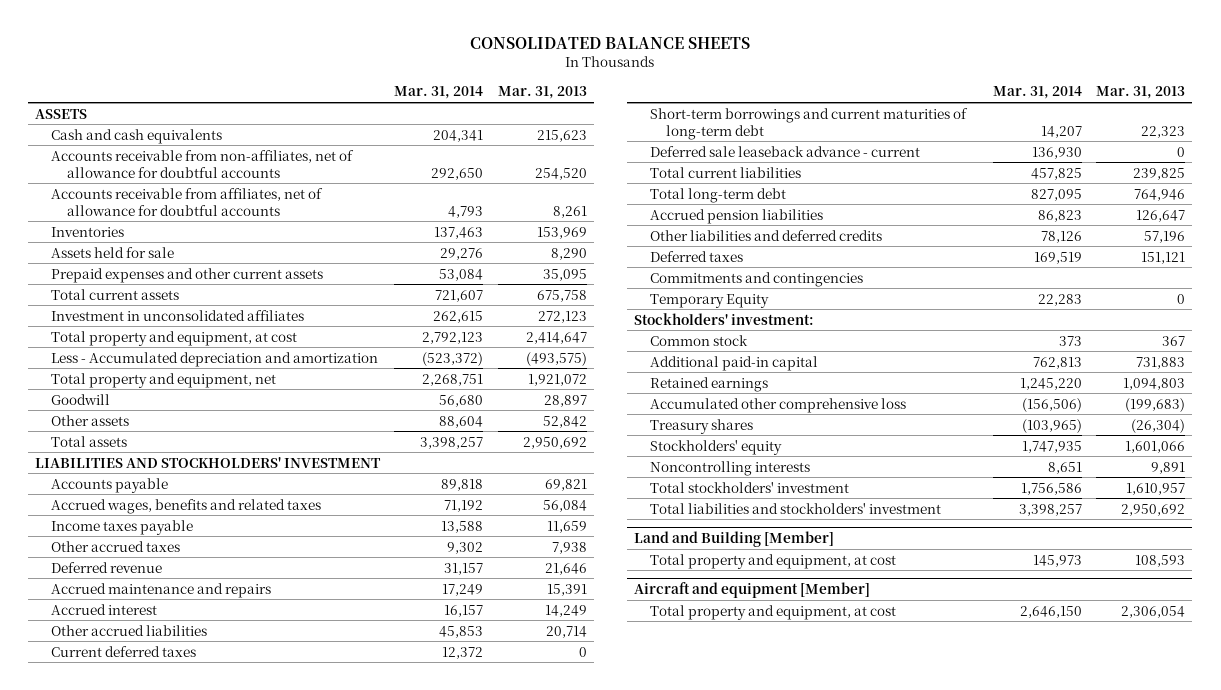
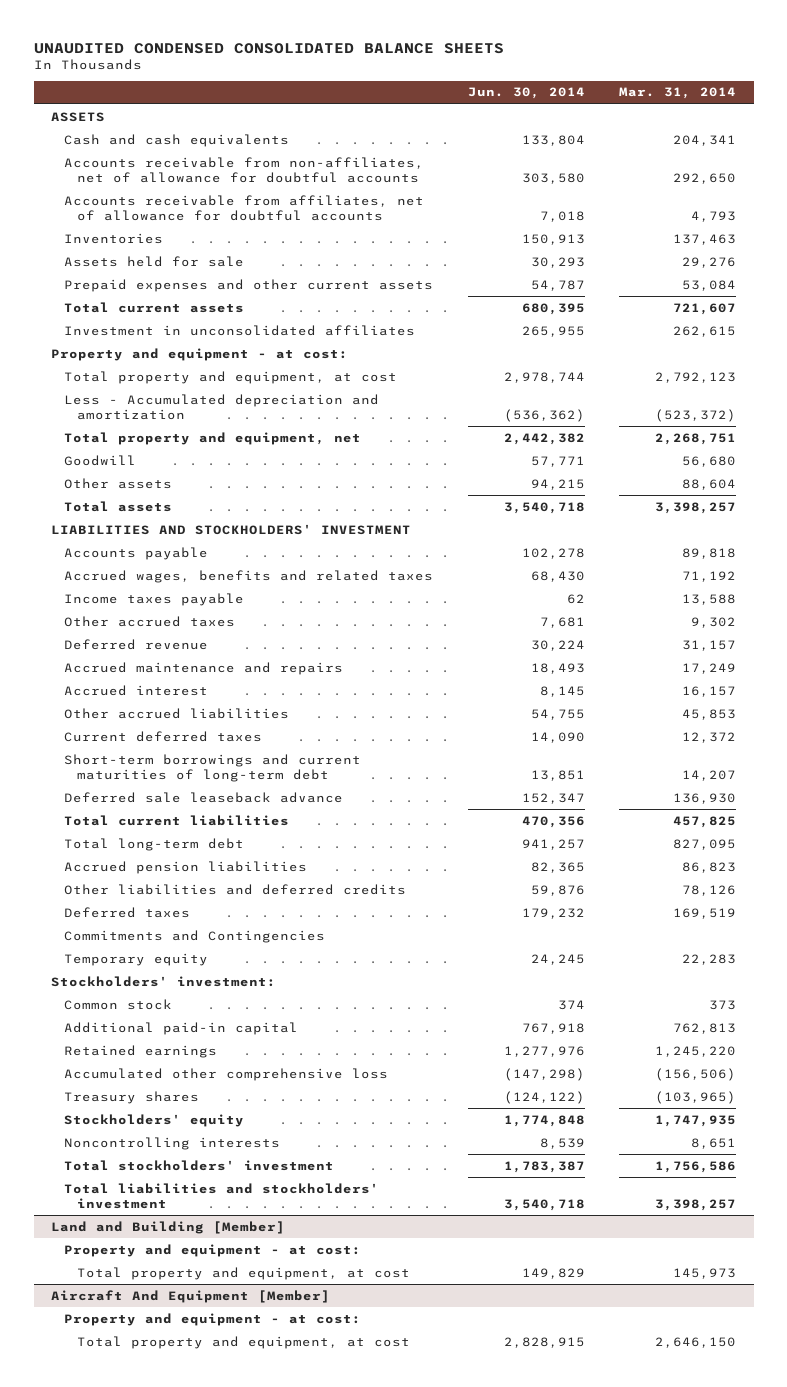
[470,37,751,50] CONSOLIDATED BALANCE SHEETS -> [33,42,504,54] UNAUDITED CONDENSED CONSOLIDATED BALANCE SHEETS
[497,86,587,100] Mar. 31, 2013 -> none
none -> [467,87,585,100] Jun. 30, 2014
none -> [51,347,349,361] Property and equipment - at cost:
[650,145,921,157] Deferred sale leaseback advance - current -> [64,791,344,803] Deferred sale leaseback advance
[650,271,864,287] Commitments and contingencies -> [64,929,326,943] Commitments and Contingencies
[650,293,770,308] Temporary Equity -> [64,952,209,966] Temporary equity
none -> [64,1243,362,1257] Property and equipment - at cost:
[634,582,871,599] Aircraft and equipment [Member] -> [51,1289,331,1303] Aircraft And Equipment [Member]
none -> [64,1312,362,1326] Property and equipment - at cost:

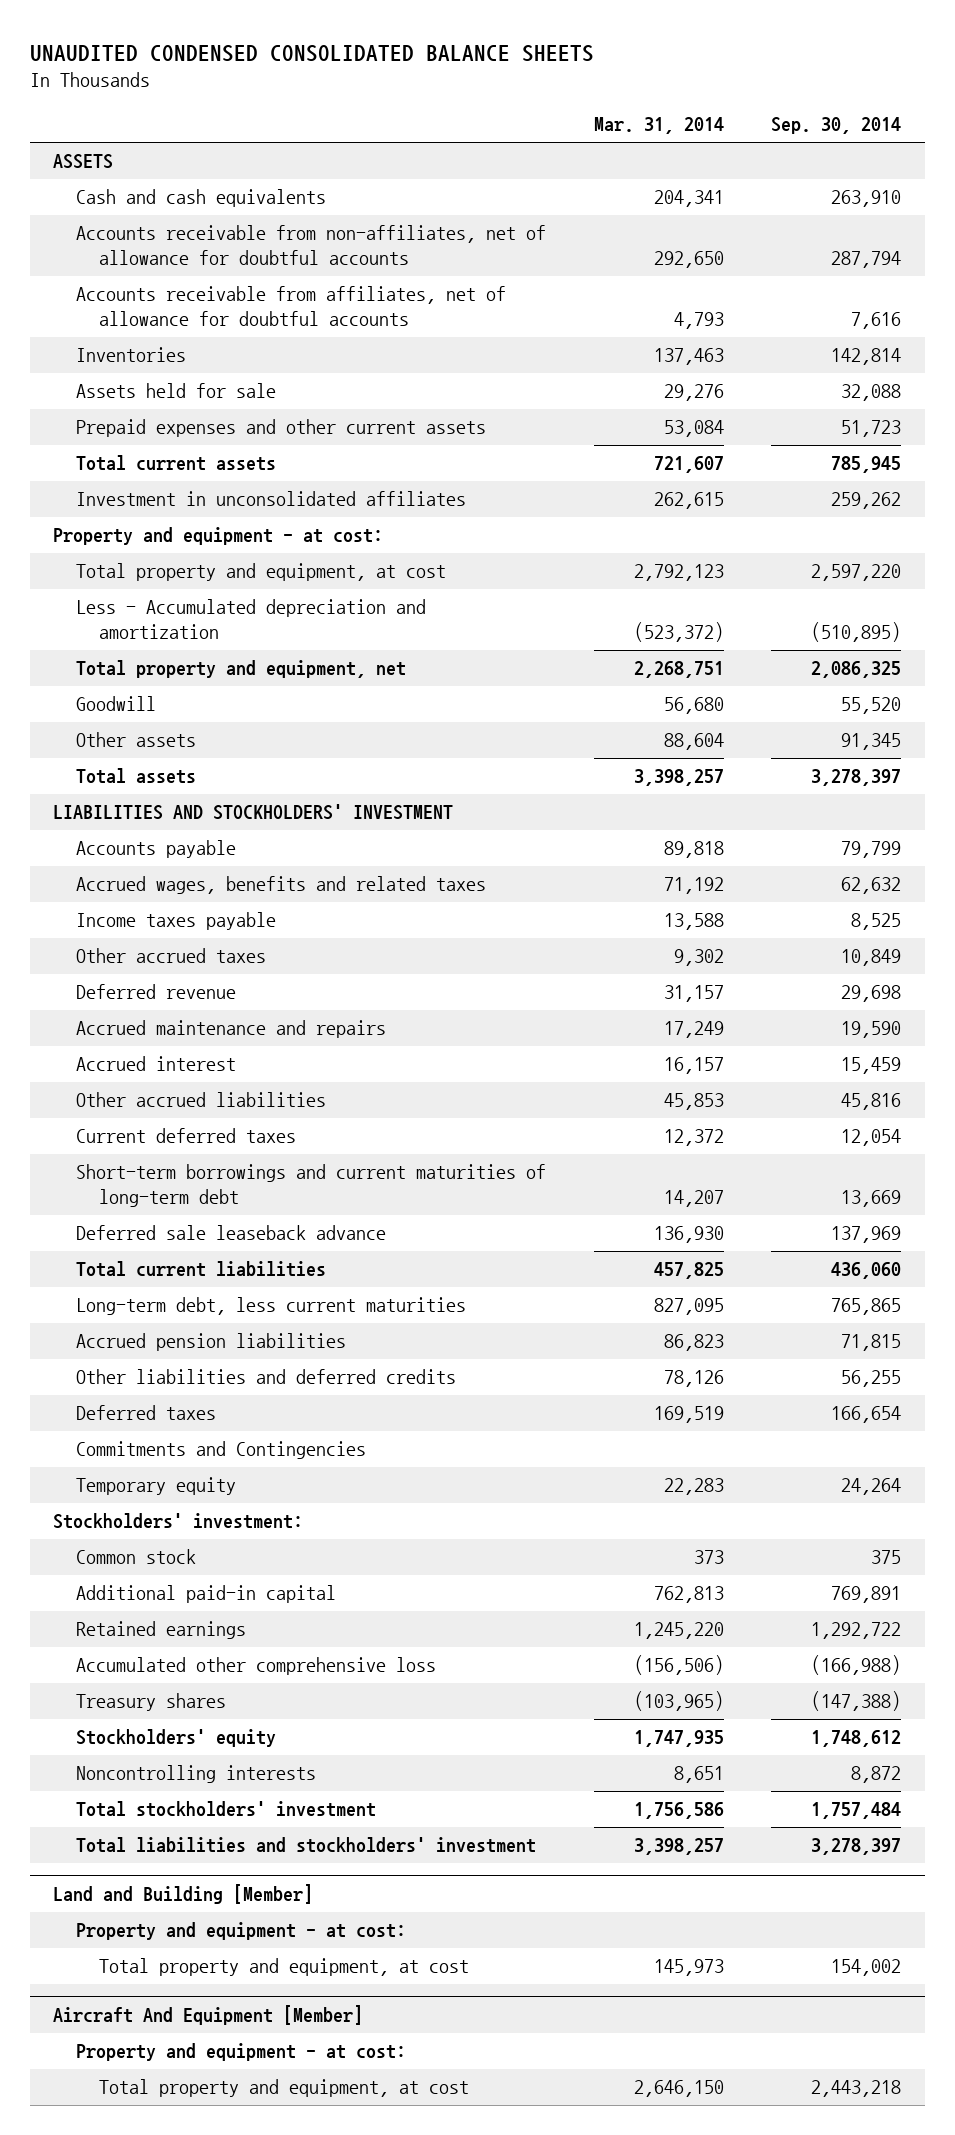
[467,87,585,100] Jun. 30, 2014 -> none
none -> [771,117,902,135] Sep. 30, 2014
[64,837,245,851] Total long-term debt -> [76,1297,467,1316] Long-term debt, less current maturities

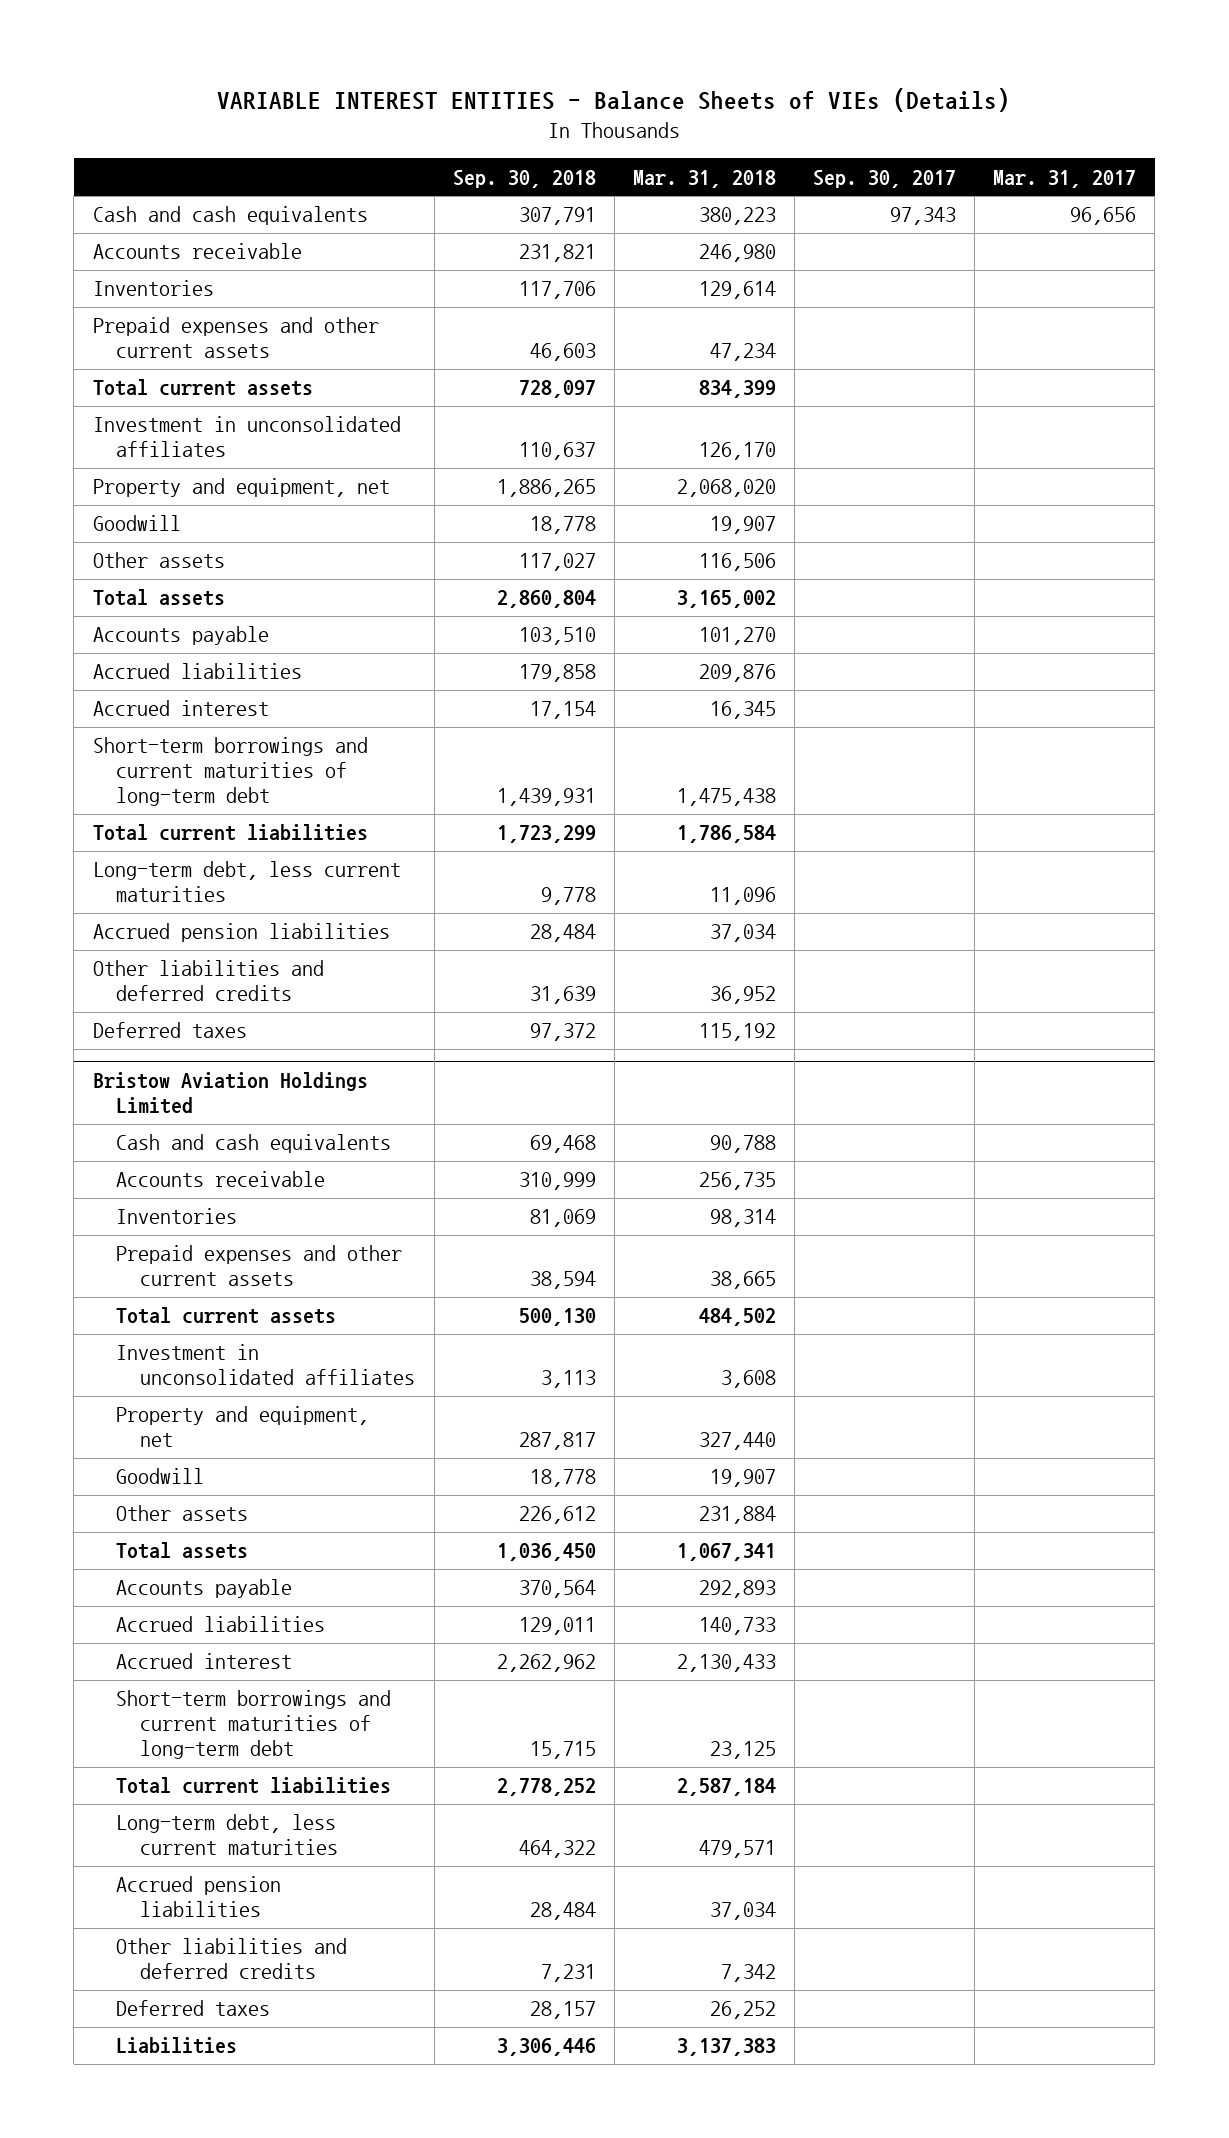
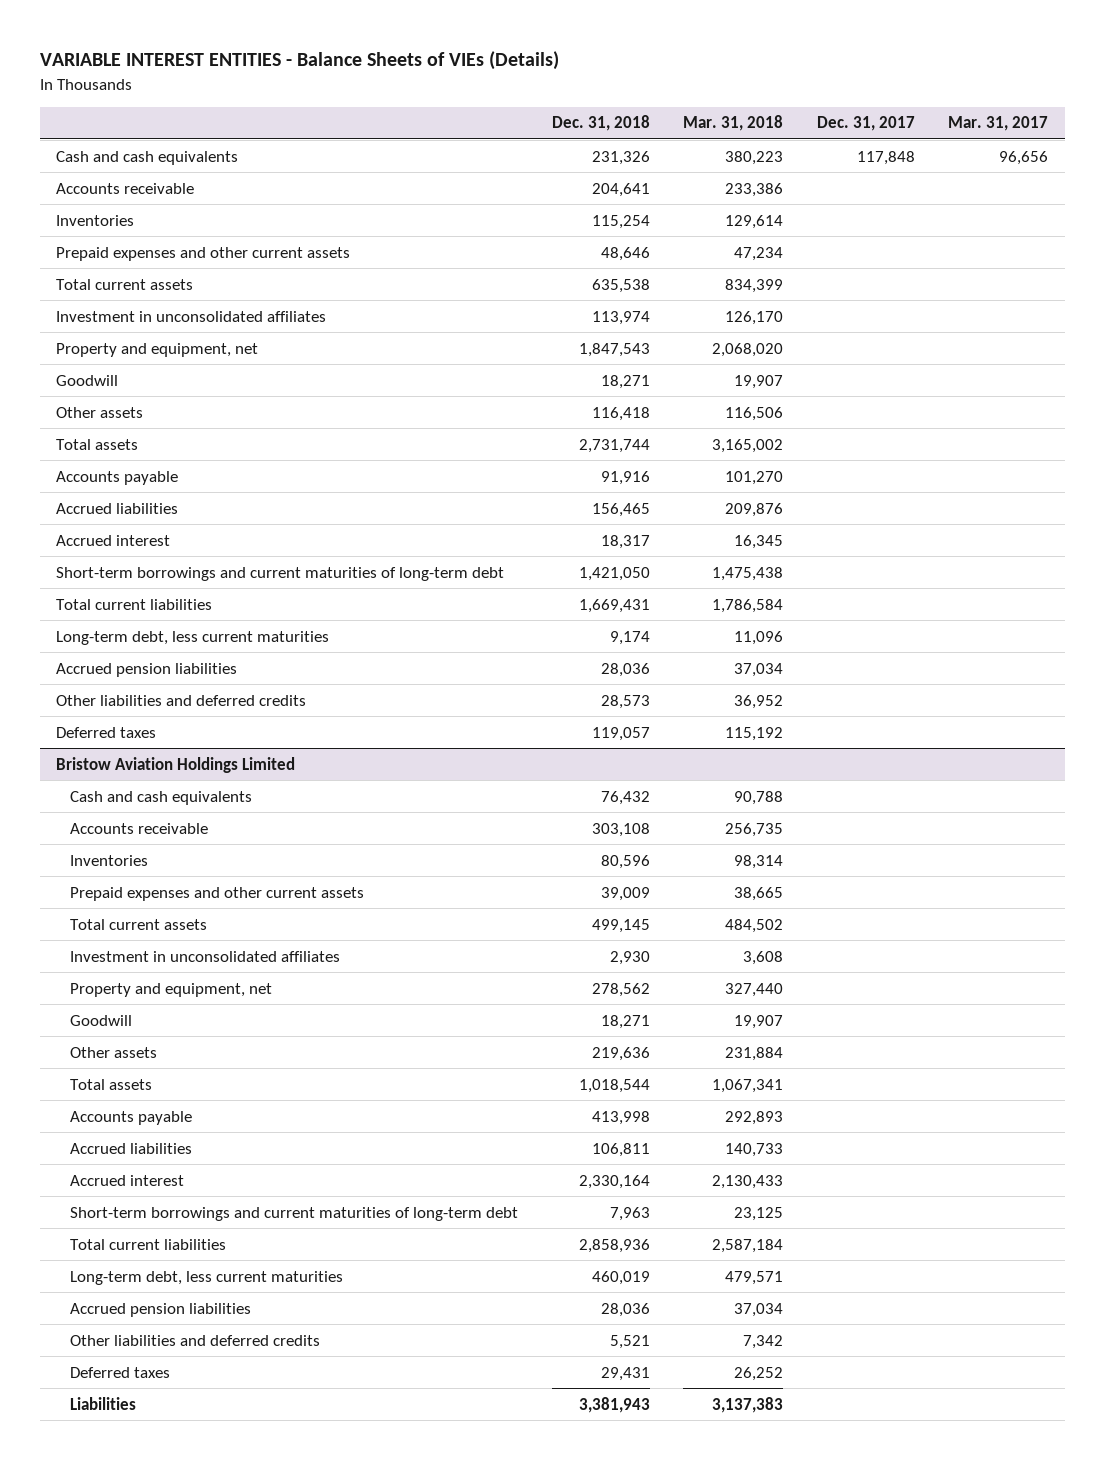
[452,169,596,188] Sep. 30, 2018 -> none
[813,169,957,188] Sep. 30, 2017 -> none
none -> [551,115,650,132] Dec. 31, 2018
none -> [816,116,915,132] Dec. 31, 2017
[698,244,776,263] 246,980 -> [725,182,784,197] 233,386

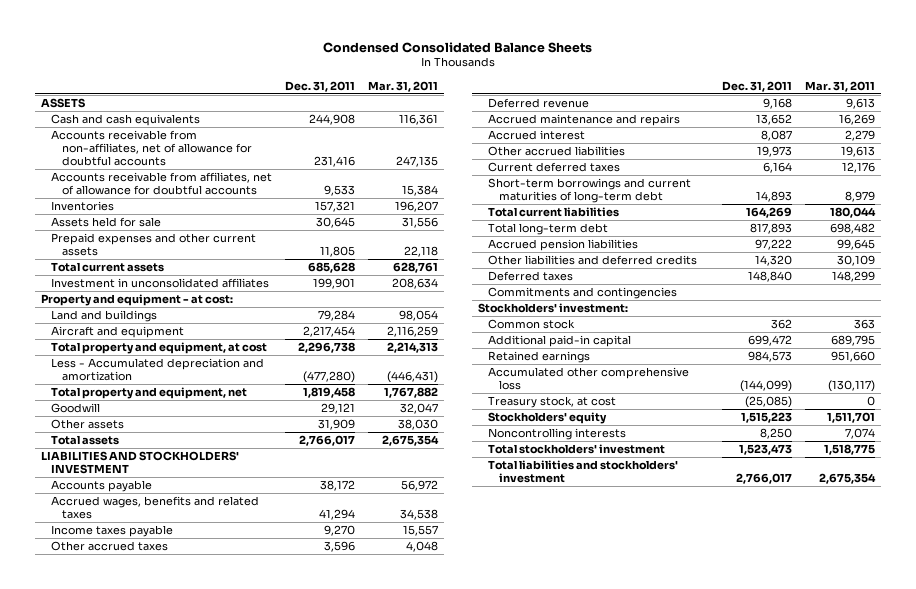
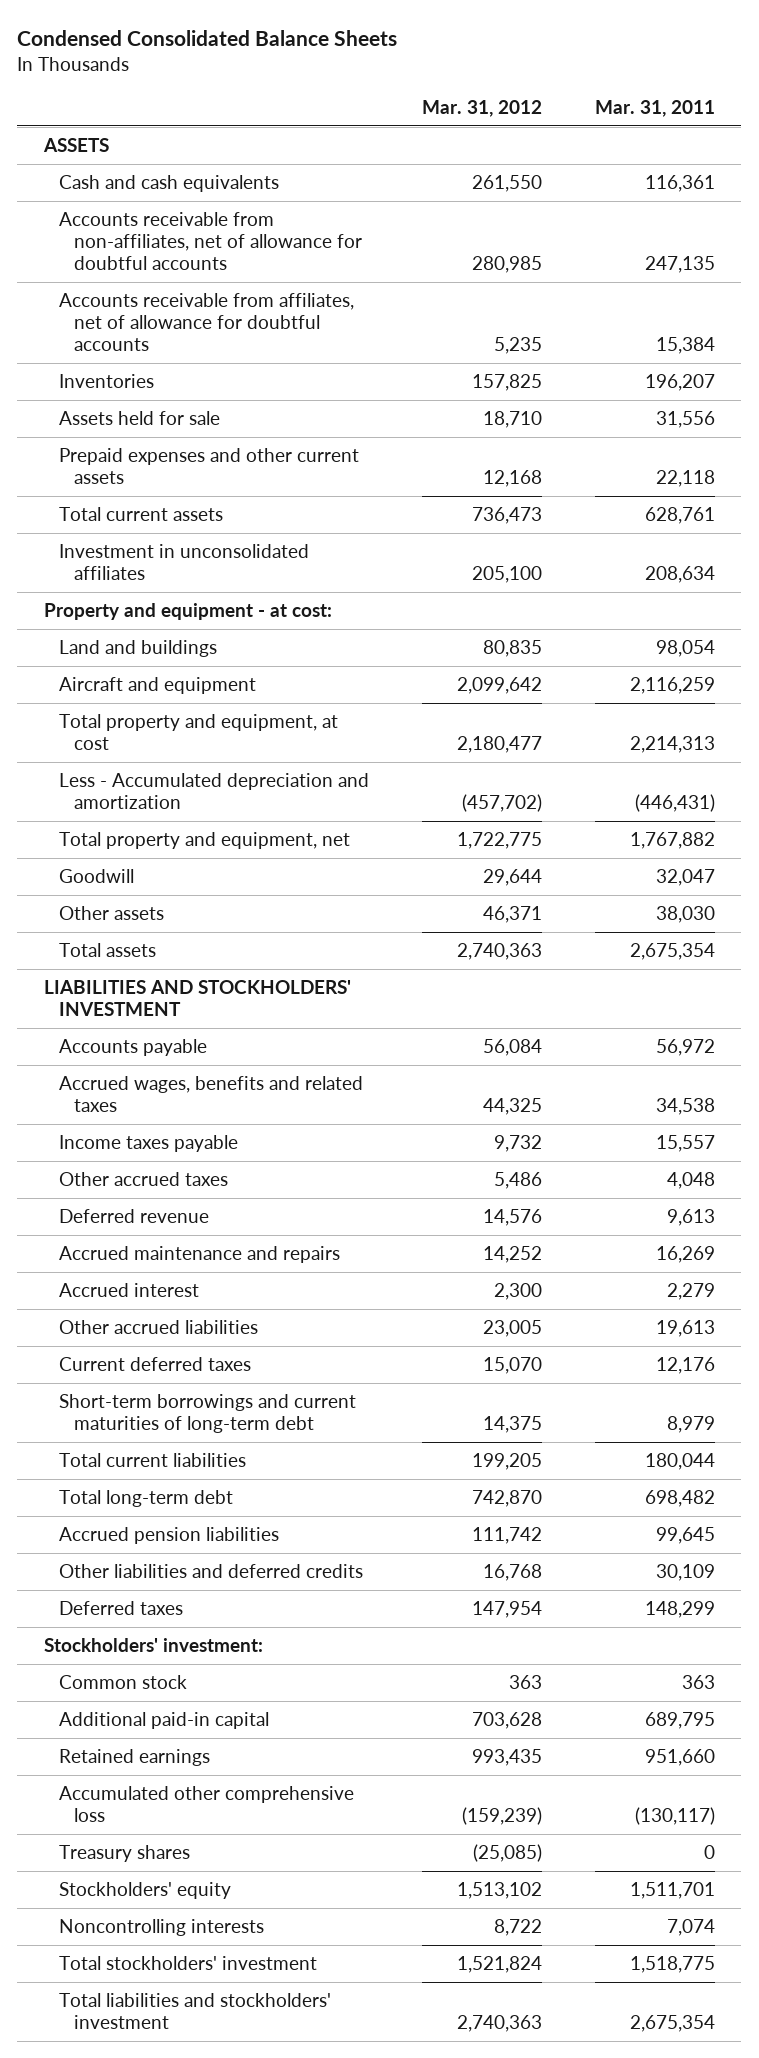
[285,80,356,92] Dec. 31, 2011 -> none
none -> [421,100,542,118] Mar. 31, 2012
[488,287,678,300] Commitments and contingencies -> none
[488,396,617,409] Treasury stock, at cost -> [58,1845,190,1863] Treasury shares

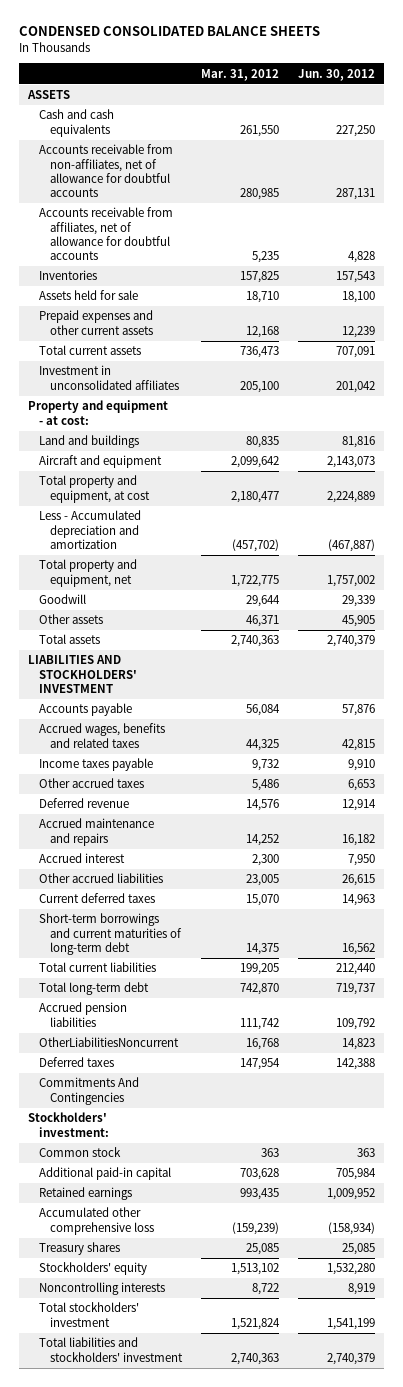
[17,29,398,46] Condensed Consolidated Balance Sheets -> [18,26,320,37] CONDENSED CONSOLIDATED BALANCE SHEETS
[594,100,715,118] Mar. 31, 2011 -> none
none -> [297,68,375,81] Jun. 30, 2012
[58,1564,363,1579] Other liabilities and deferred credits -> [38,1037,179,1048] OtherLiabilitiesNoncurrent
none -> [38,1077,139,1105] Commitments And Contingencies
[472,1844,542,1863] (25,085) -> [245,1243,279,1256] 25,085

